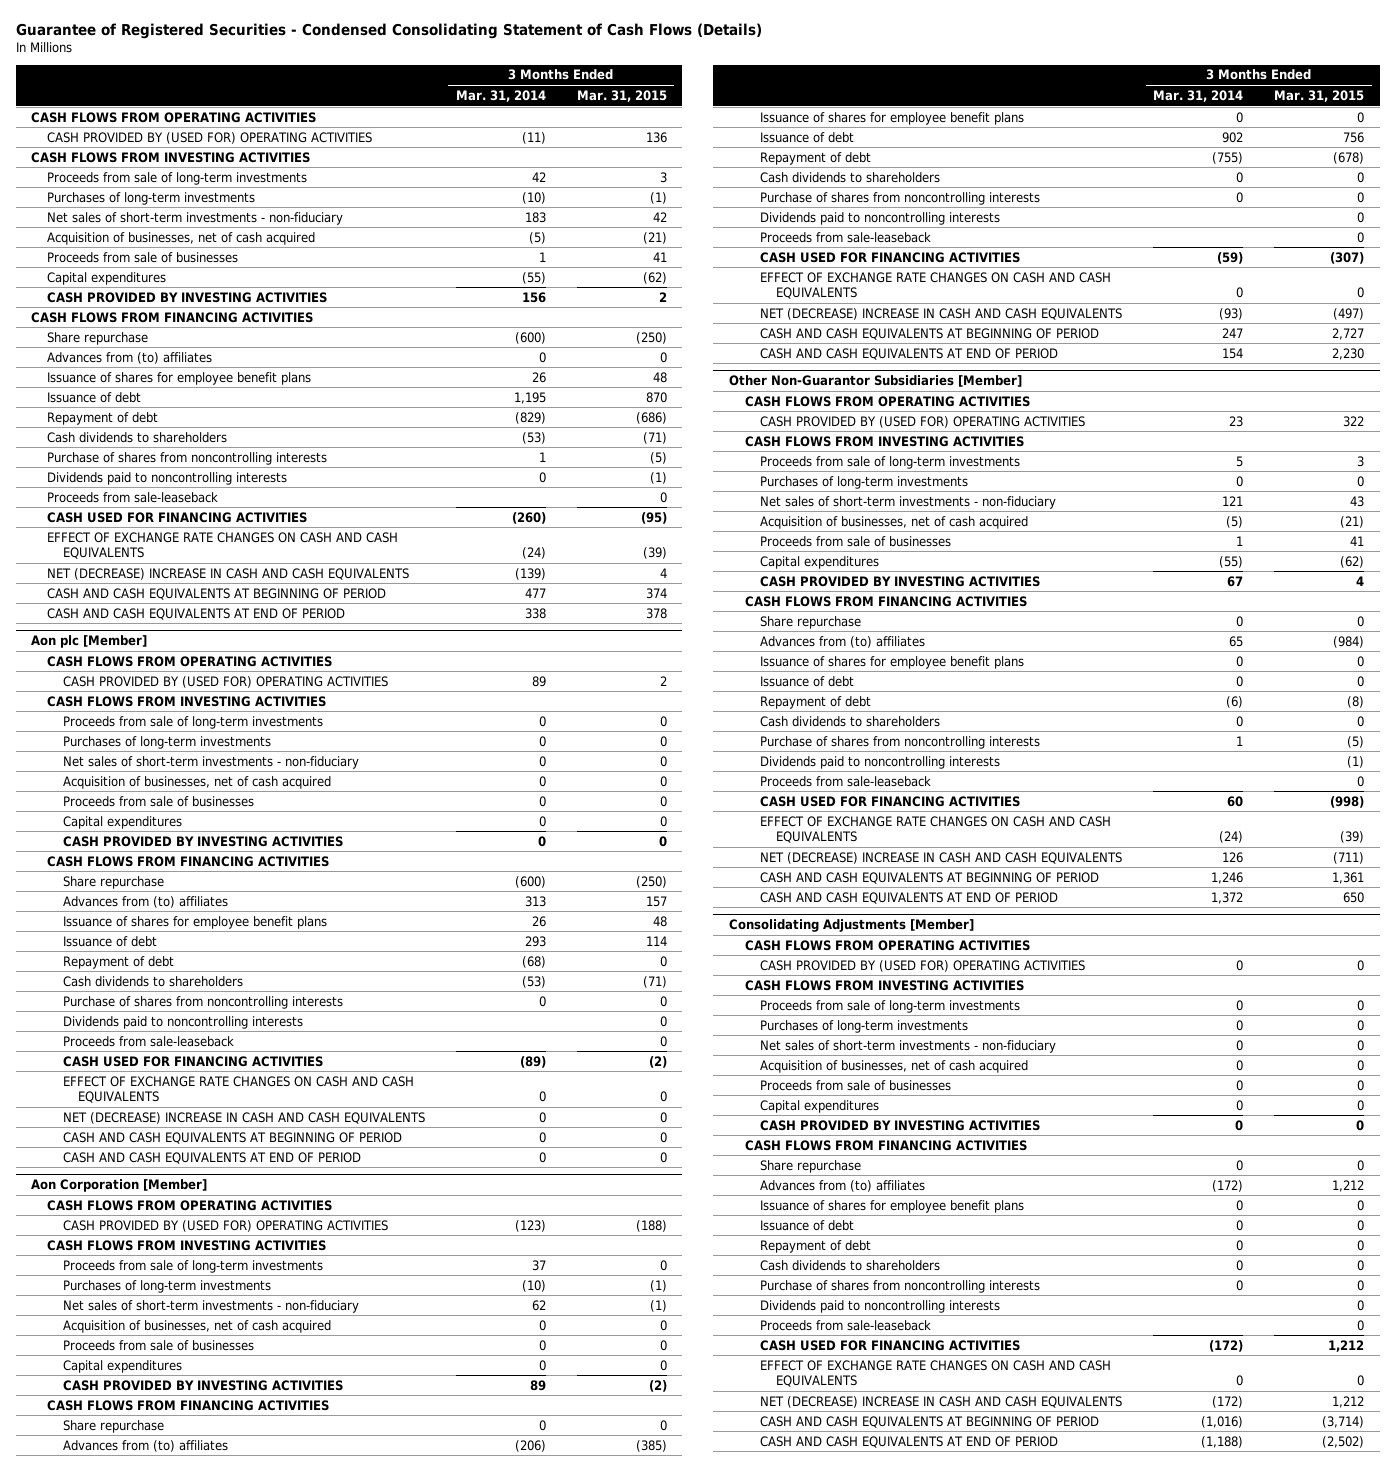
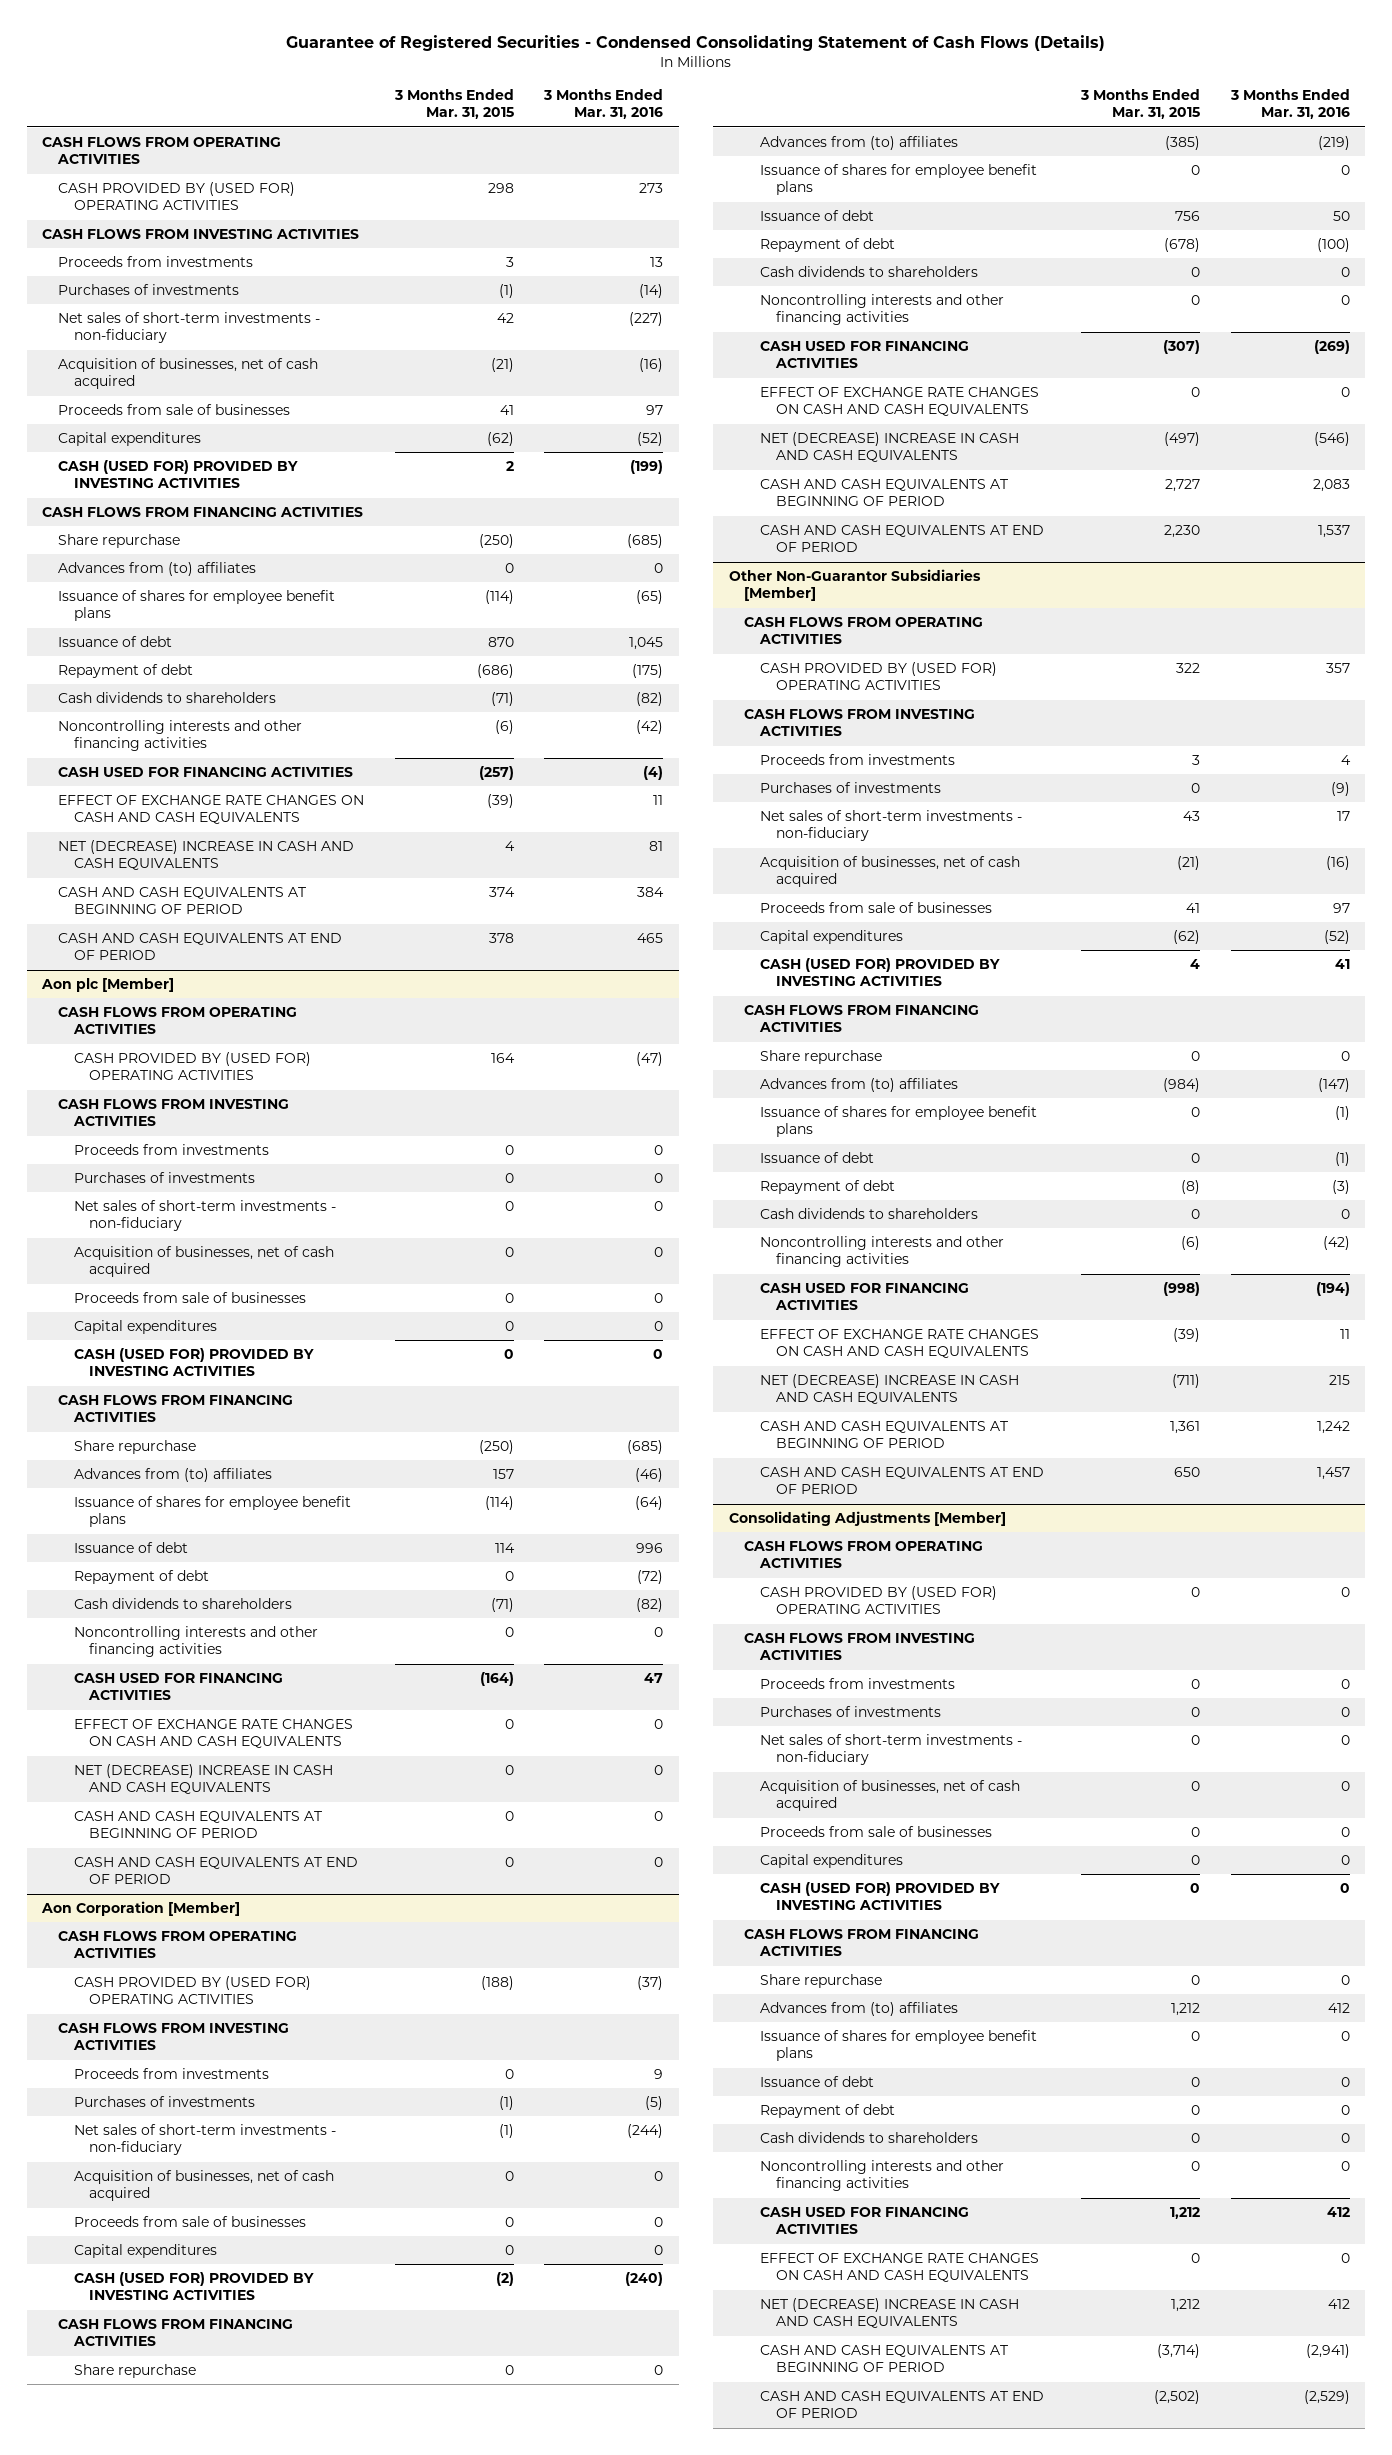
[455,89,546,102] Mar. 31, 2014 -> none
none -> [543,88,664,120] 3 Months Ended Mar. 31, 2016
[645,131,667,143] 136 -> [487,183,514,194] 298
[46,171,307,185] Proceeds from sale of long-term investments -> [57,256,253,268] Proceeds from investments
[46,191,255,205] Purchases of long-term investments -> [57,284,239,296] Purchases of investments
[46,291,327,303] CASH PROVIDED BY INVESTING ACTIVITIES -> [57,460,298,489] CASH (USED FOR) PROVIDED BY INVESTING ACTIVITIES
[652,371,667,383] 48 -> [484,590,514,605] (114)
[46,471,287,485] Dividends paid to noncontrolling interests -> none
[46,491,218,503] Proceeds from sale-leaseback -> none
[46,451,327,465] Purchase of shares from noncontrolling interests -> [57,720,302,752] Noncontrolling interests and other financing activities
[649,451,667,464] (5) -> [494,720,514,735] (6)
[640,511,667,524] (95) -> [478,766,514,781] (257)
[659,675,667,686] 2 -> [490,1053,515,1064] 164
[62,715,323,729] Proceeds from sale of long-term investments -> [73,1144,269,1156] Proceeds from investments
[62,735,271,749] Purchases of long-term investments -> [73,1172,255,1184] Purchases of investments
[62,835,343,847] CASH PROVIDED BY INVESTING ACTIVITIES -> [73,1348,314,1377] CASH (USED FOR) PROVIDED BY INVESTING ACTIVITIES
[652,915,667,927] 48 -> [484,1496,514,1511] (114)
[62,1015,303,1029] Dividends paid to noncontrolling interests -> none
[62,1035,234,1047] Proceeds from sale-leaseback -> none
[62,995,343,1009] Purchase of shares from noncontrolling interests -> [73,1626,318,1658] Noncontrolling interests and other financing activities
[648,1055,667,1068] (2) -> [479,1672,514,1687] (164)
[62,1259,323,1273] Proceeds from sale of long-term investments -> [73,2068,269,2080] Proceeds from investments
[62,1279,271,1293] Purchases of long-term investments -> [73,2096,255,2108] Purchases of investments
[62,1379,343,1391] CASH PROVIDED BY INVESTING ACTIVITIES -> [73,2272,314,2301] CASH (USED FOR) PROVIDED BY INVESTING ACTIVITIES
[760,211,1001,225] Dividends paid to noncontrolling interests -> none
[760,231,932,243] Proceeds from sale-leaseback -> none
[760,191,1041,205] Purchase of shares from noncontrolling interests -> [760,294,1005,326] Noncontrolling interests and other financing activities
[760,455,1021,469] Proceeds from sale of long-term investments -> [760,754,956,766] Proceeds from investments
[760,475,969,489] Purchases of long-term investments -> [760,782,942,794] Purchases of investments
[760,575,1041,587] CASH PROVIDED BY INVESTING ACTIVITIES -> [760,958,1001,987] CASH (USED FOR) PROVIDED BY INVESTING ACTIVITIES
[760,755,1001,769] Dividends paid to noncontrolling interests -> none
[760,775,932,787] Proceeds from sale-leaseback -> none
[760,735,1041,749] Purchase of shares from noncontrolling interests -> [760,1236,1005,1268] Noncontrolling interests and other financing activities
[1347,735,1365,748] (5) -> [1181,1236,1201,1251] (6)
[760,999,1021,1013] Proceeds from sale of long-term investments -> [760,1678,956,1690] Proceeds from investments
[760,1019,969,1033] Purchases of long-term investments -> [760,1706,942,1718] Purchases of investments
[760,1119,1041,1131] CASH PROVIDED BY INVESTING ACTIVITIES -> [760,1882,1001,1911] CASH (USED FOR) PROVIDED BY INVESTING ACTIVITIES
[760,1299,1001,1313] Dividends paid to noncontrolling interests -> none
[760,1319,932,1331] Proceeds from sale-leaseback -> none
[760,1279,1041,1293] Purchase of shares from noncontrolling interests -> [760,2160,1005,2192] Noncontrolling interests and other financing activities

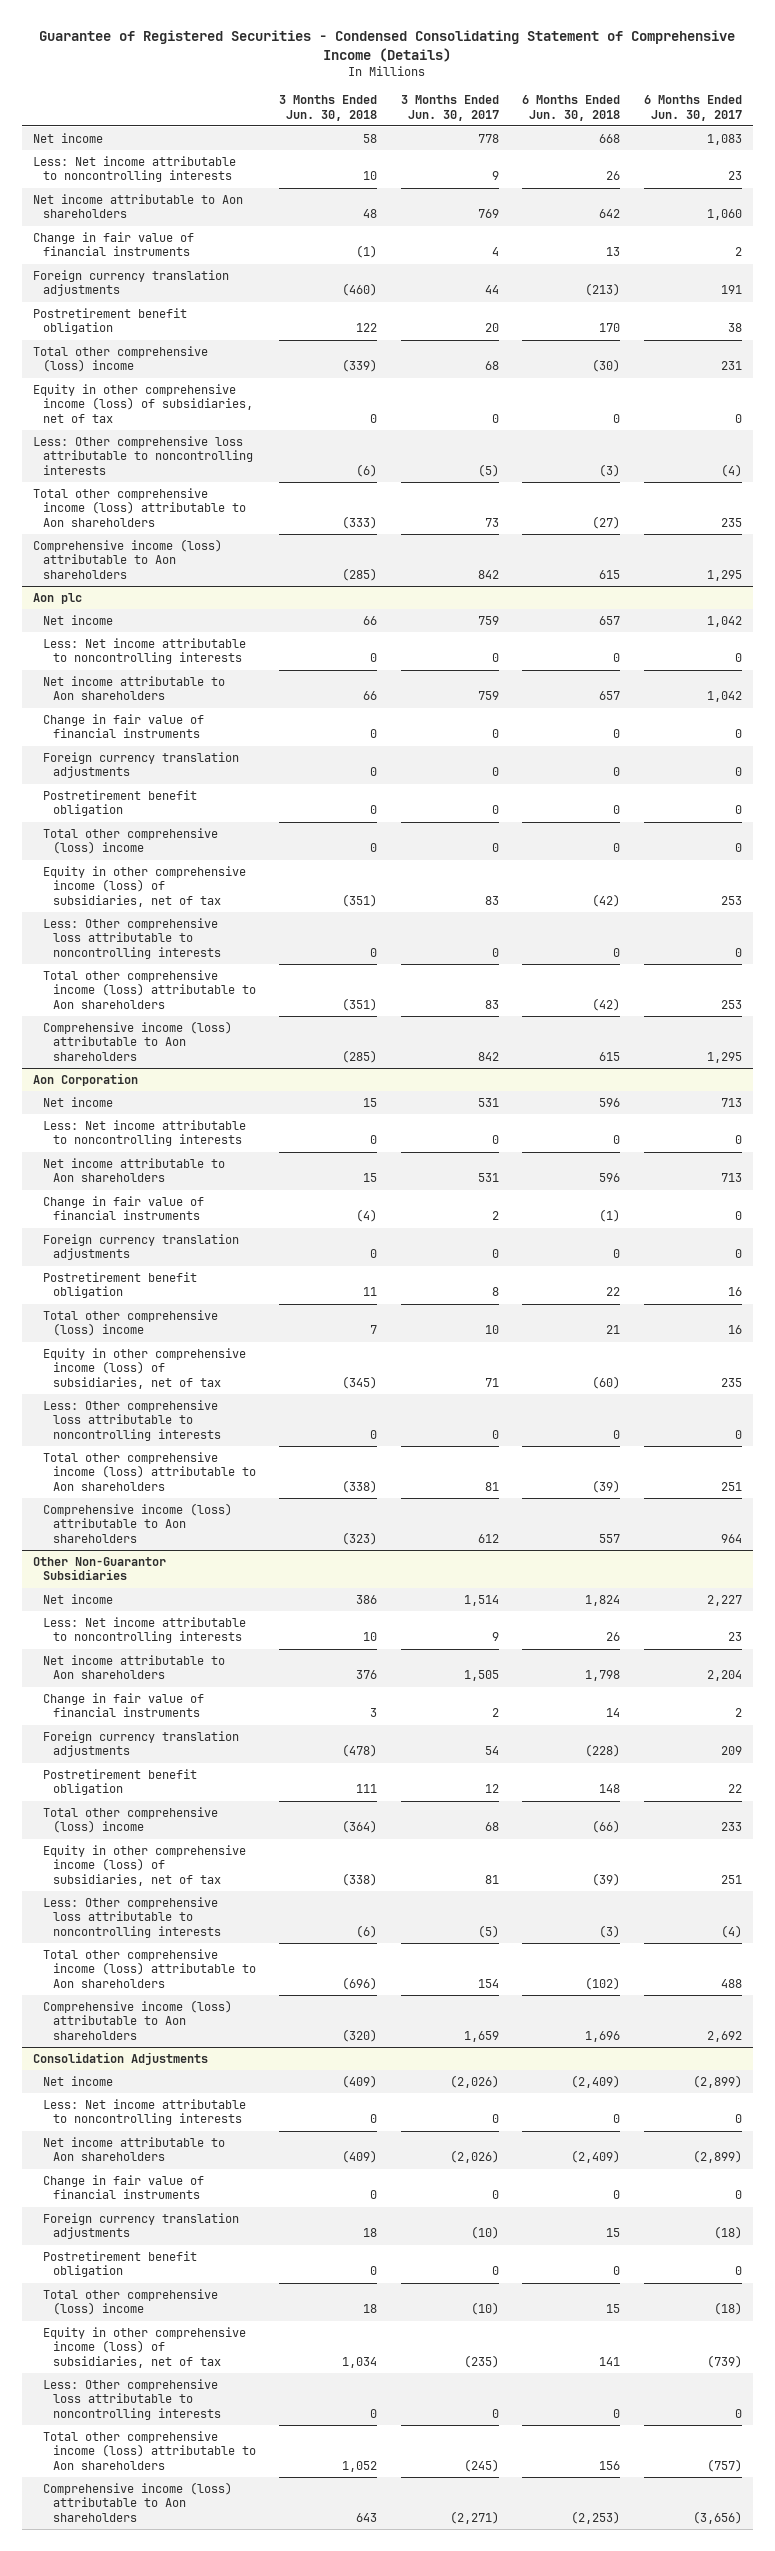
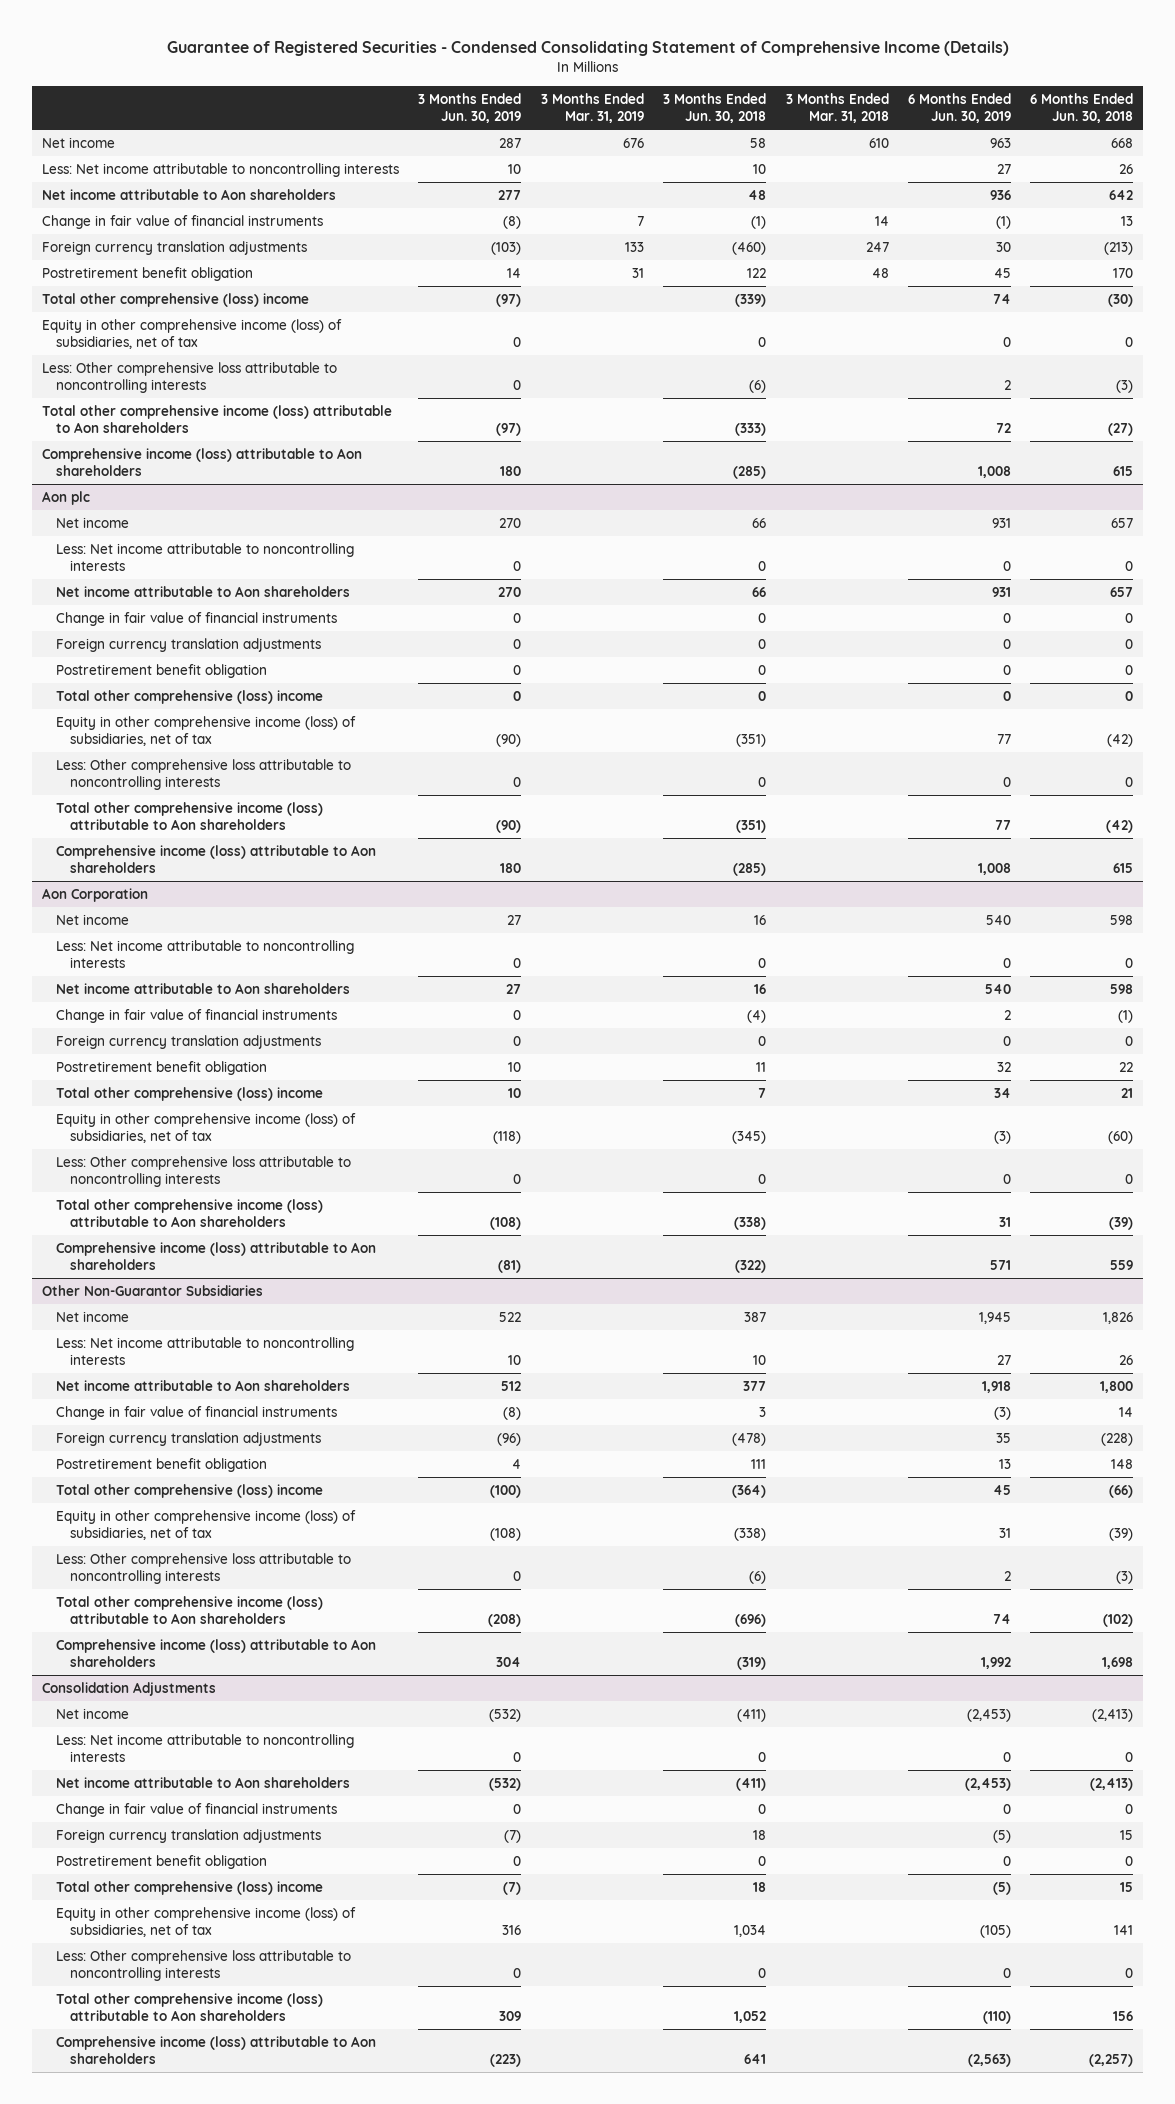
[400,95,499,121] 3 Months Ended Jun. 30, 2017 -> none
[643,95,742,121] 6 Months Ended Jun. 30, 2017 -> none
none -> [418,92,522,123] 3 Months Ended Jun. 30, 2019
none -> [540,92,644,123] 3 Months Ended Mar. 31, 2019
none -> [785,92,889,123] 3 Months Ended Mar. 31, 2018
none -> [908,92,1012,123] 6 Months Ended Jun. 30, 2019
[363,1098,378,1108] 15 -> [754,915,767,926] 16
[599,1098,621,1108] 596 -> [1110,915,1134,926] 598
[363,1173,378,1183] 15 -> [754,984,767,995] 16
[599,1173,621,1183] 596 -> [1110,984,1134,995] 598
[342,1531,378,1545] (323) -> [735,1260,767,1274] (322)
[599,1533,621,1543] 557 -> [1110,1260,1134,1271] 559
[356,1595,378,1605] 386 -> [744,1312,767,1323] 387
[585,1595,621,1607] 1,824 -> [1103,1312,1134,1325] 1,826
[356,1670,378,1680] 376 -> [743,1381,767,1392] 377
[585,1670,621,1682] 1,798 -> [1100,1381,1134,1394] 1,800
[342,2028,378,2042] (320) -> [737,1657,767,1671] (319)
[585,2030,621,2042] 1,696 -> [1102,1657,1134,1670] 1,698
[342,2075,378,2089] (409) -> [737,1709,767,1723] (411)
[571,2075,621,2089] (2,409) -> [1092,1709,1134,1723] (2,413)
[342,2150,378,2164] (409) -> [736,1778,767,1792] (411)
[571,2150,621,2164] (2,409) -> [1090,1778,1134,1792] (2,413)
[356,2512,378,2522] 643 -> [744,2054,767,2065] 641
[571,2510,621,2524] (2,253) -> [1089,2054,1134,2068] (2,257)

